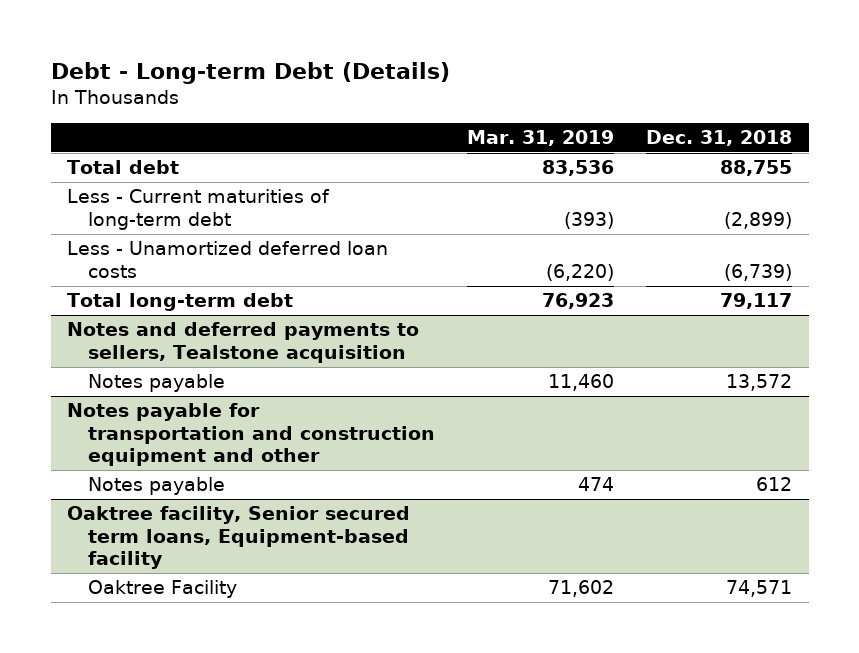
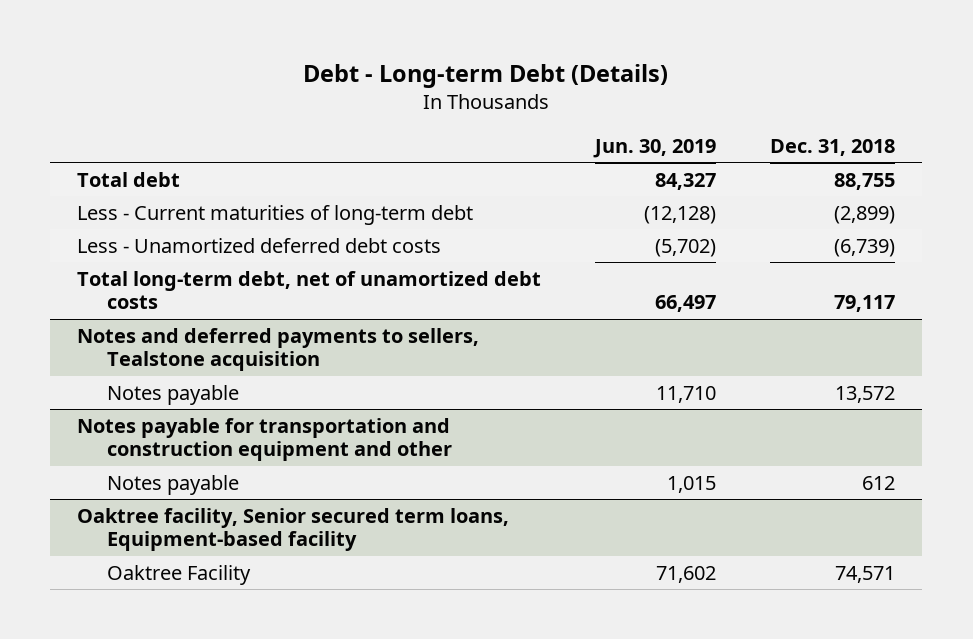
[466,130,614,147] Mar. 31, 2019 -> none
none -> [593,139,717,159] Jun. 30, 2019
[66,241,388,278] Less - Unamortized deferred loan costs -> [77,237,442,253] Less - Unamortized deferred debt costs
[66,293,293,312] Total long-term debt -> [77,270,542,310] Total long-term debt, net of unamortized debt costs

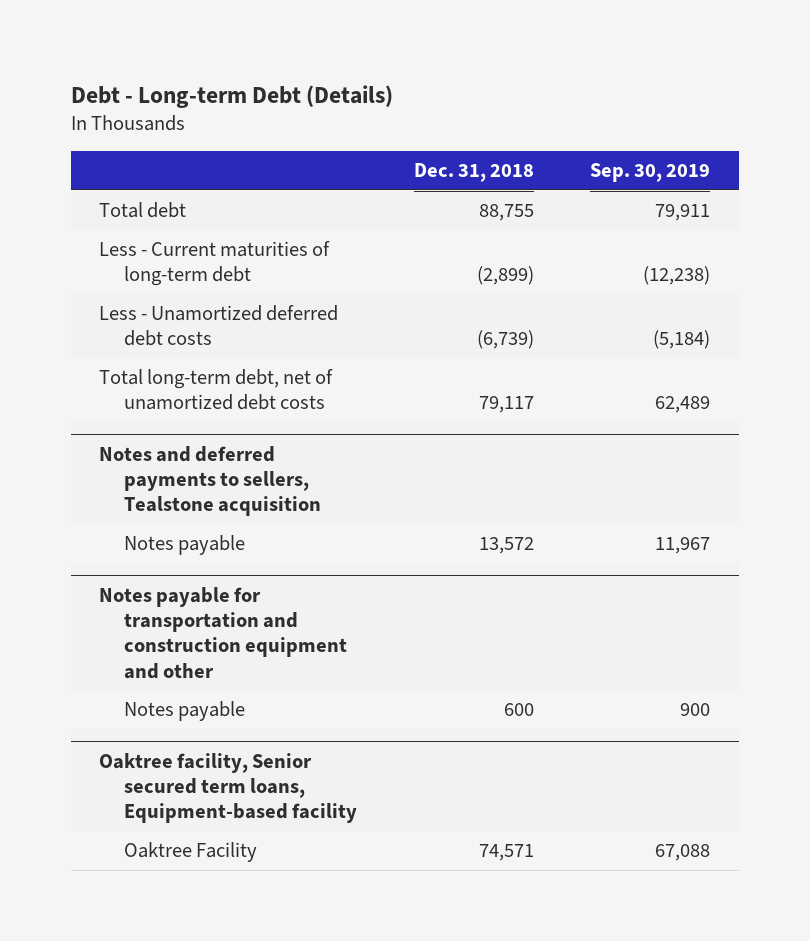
[593,139,717,159] Jun. 30, 2019 -> none
none -> [590,162,711,182] Sep. 30, 2019
[862,475,896,490] 612 -> [503,703,534,717] 600

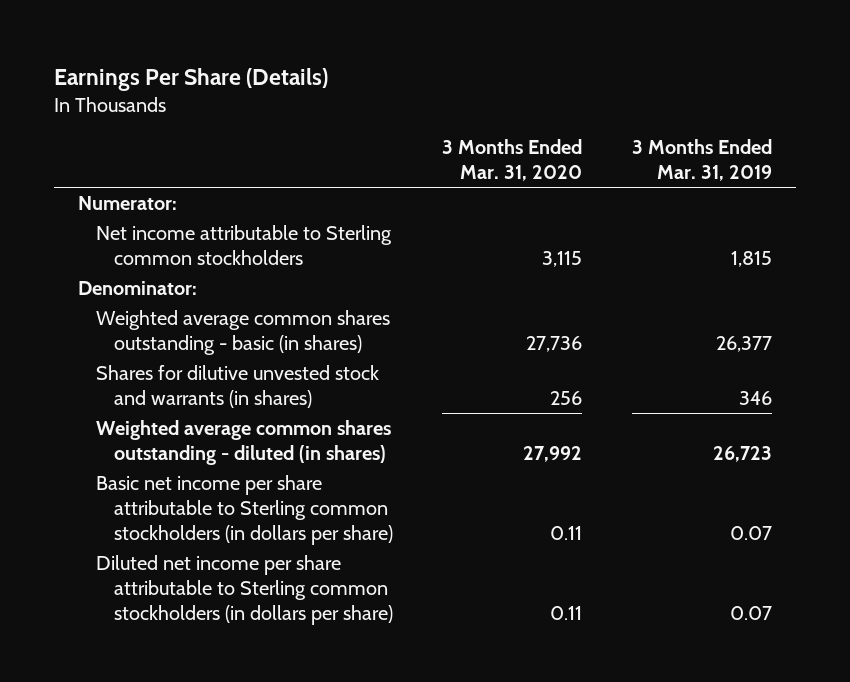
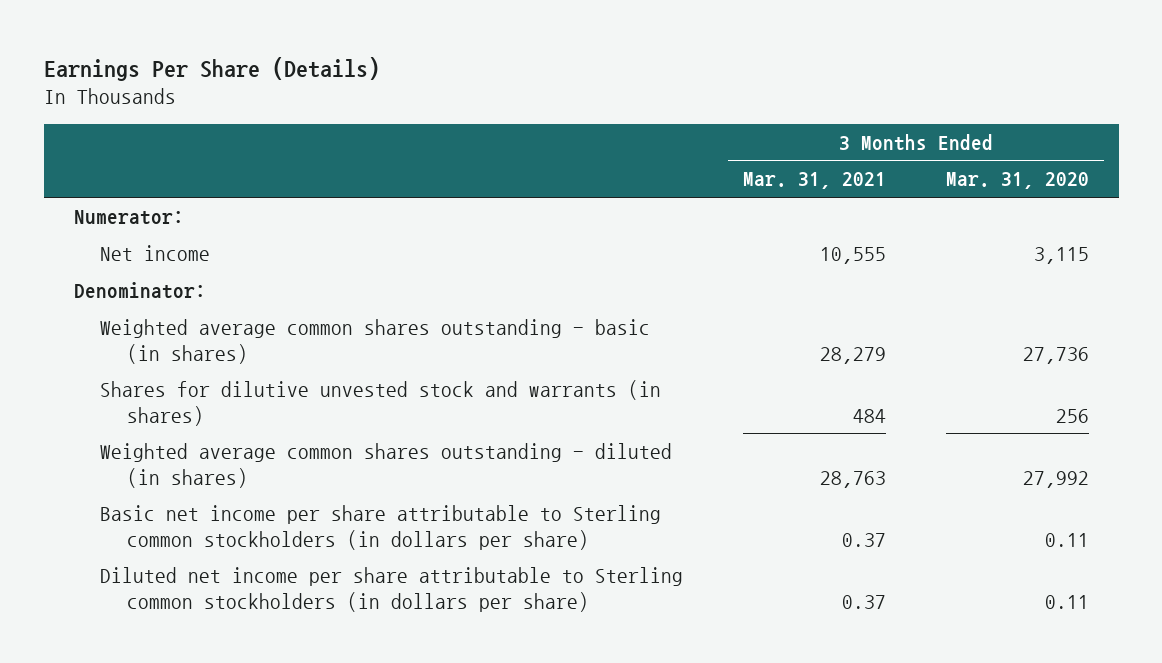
[631,139,772,182] 3 Months Ended Mar. 31, 2019 -> none
none -> [743,172,887,190] Mar. 31, 2021
[96,225,393,265] Net income attributable to Sterling common stockholders -> [100,244,211,261] Net income

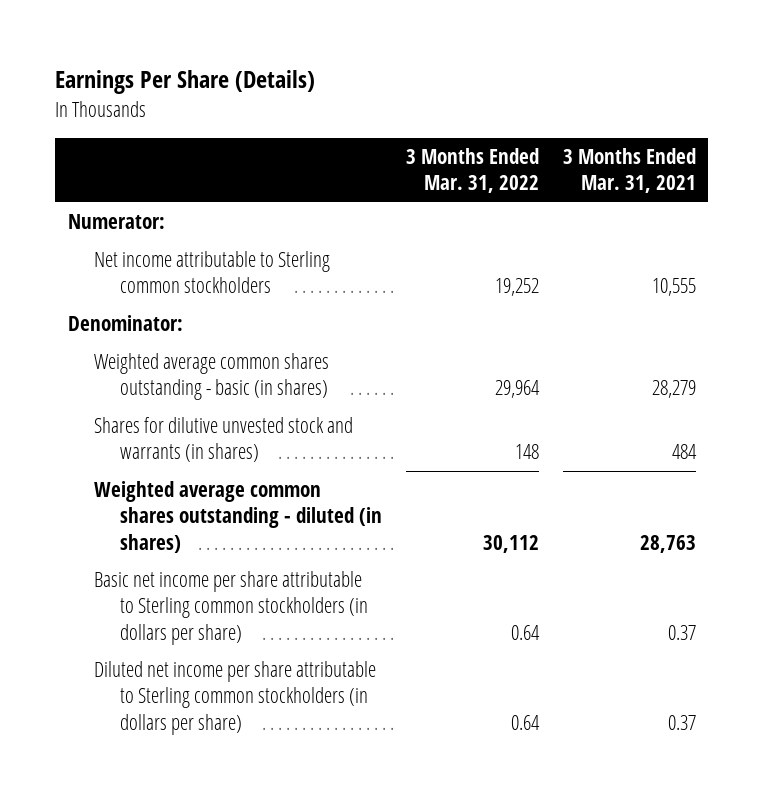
[945,172,1089,190] Mar. 31, 2020 -> none
none -> [406,148,540,194] 3 Months Ended Mar. 31, 2022
[100,244,211,261] Net income -> [93,251,330,294] Net income attributable to Sterling common stockholders

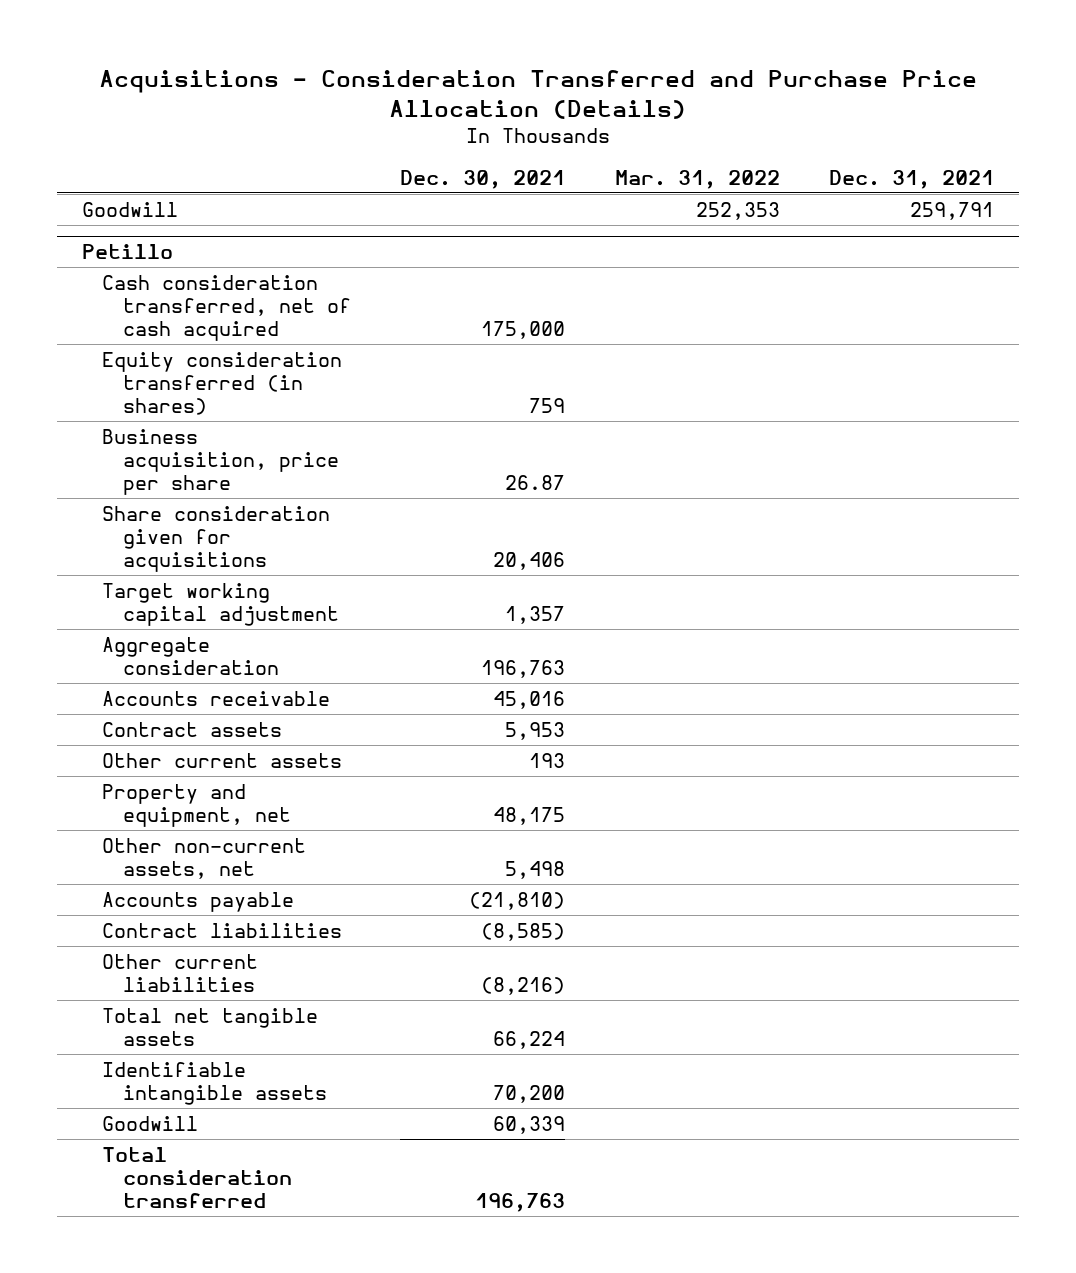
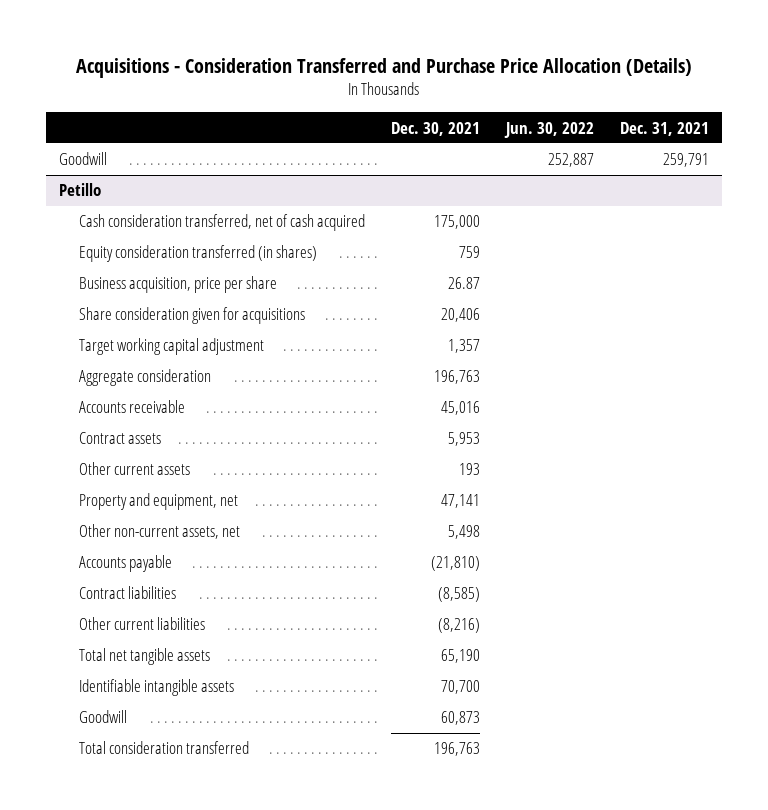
[614,169,780,189] Mar. 31, 2022 -> none
none -> [504,121,595,138] Jun. 30, 2022
[493,806,566,825] 48,175 -> [441,494,481,509] 47,141
[493,1030,566,1049] 66,224 -> [441,649,481,664] 65,190
[493,1084,566,1103] 70,200 -> [441,680,481,695] 70,700
[493,1115,566,1134] 60,339 -> [441,711,481,726] 60,873

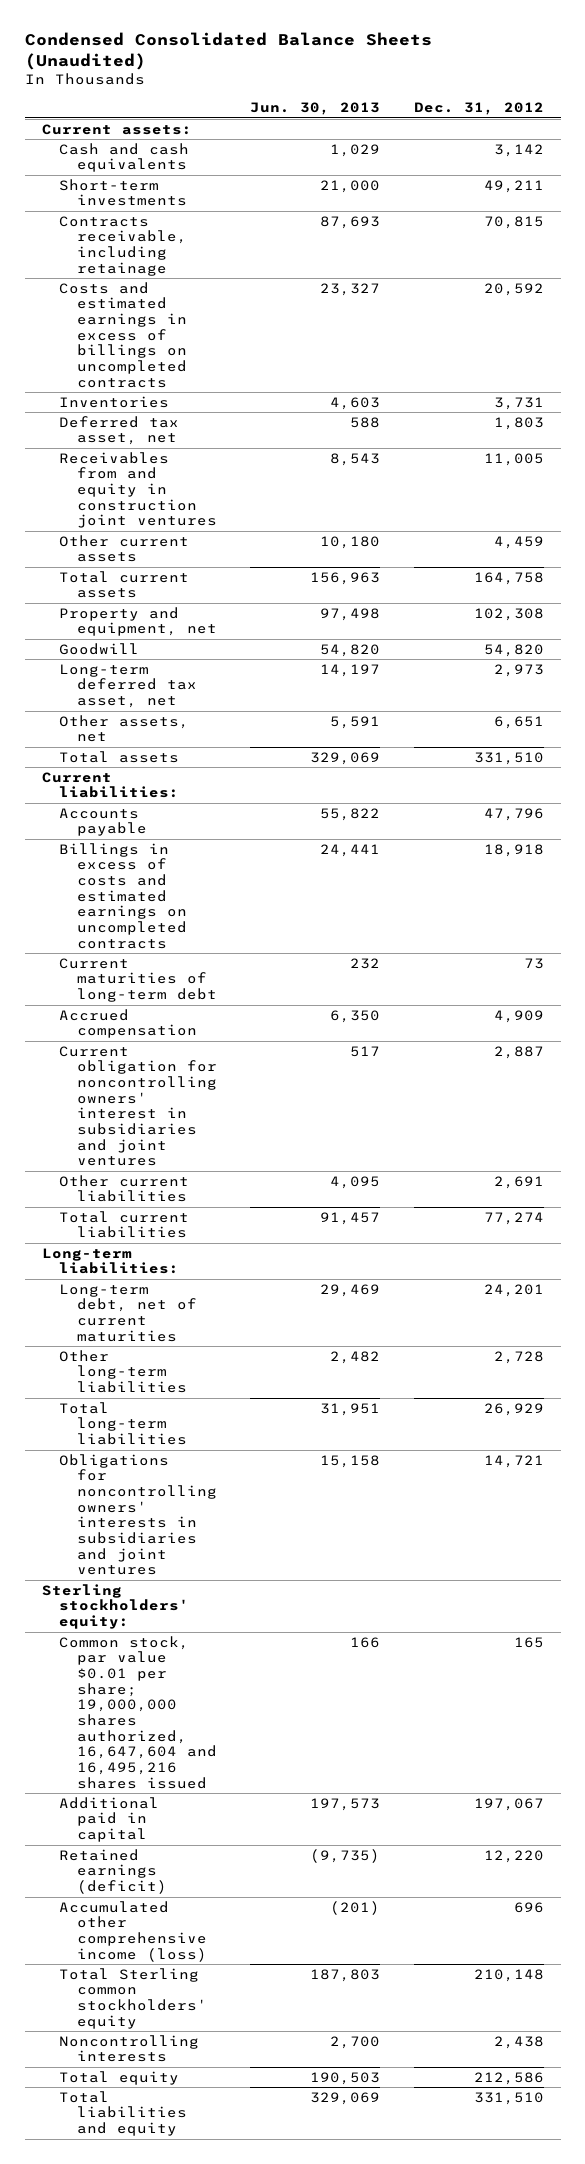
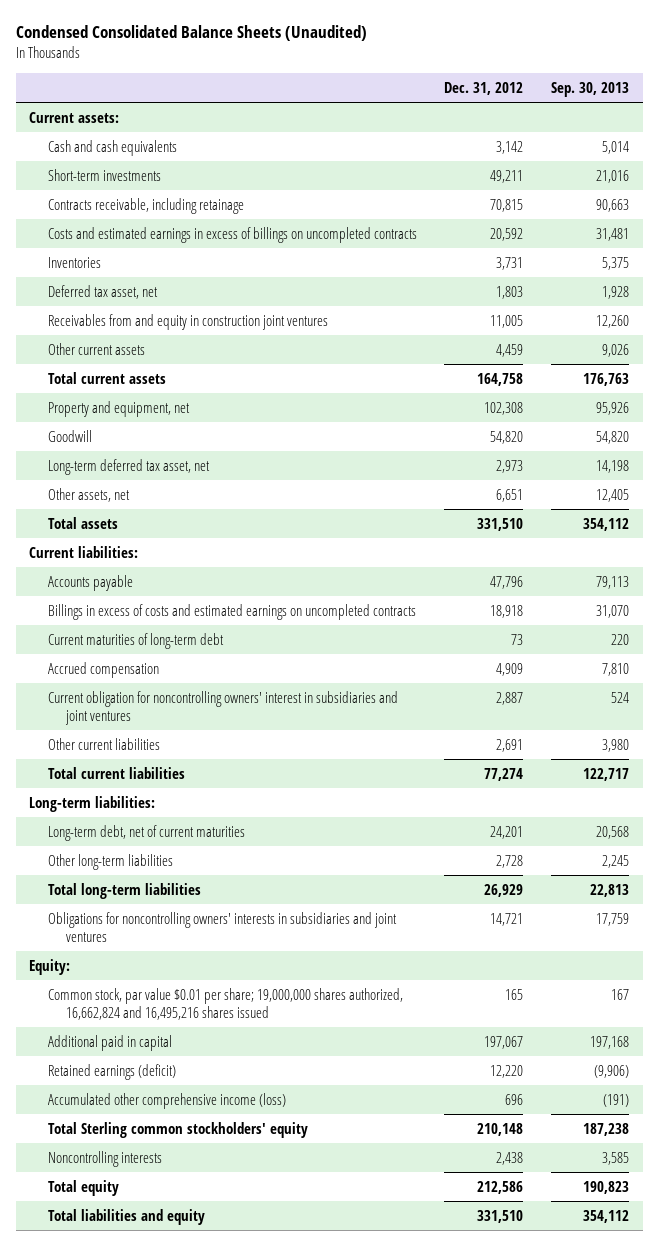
[250,102,381,116] Jun. 30, 2013 -> none
none -> [551,81,630,97] Sep. 30, 2013
[41,1583,190,1630] Sterling stockholders' equity: -> none
none -> [29,958,71,975] Equity:
[59,1635,217,1789] Common stock, par value $0.01 per share; 19,000,000 shares authorized, 16,647,604 and 16,495,216 shares issued -> [47,987,403,1020] Common stock, par value $0.01 per share; 19,000,000 shares authorized, 16,662,824 and 16,495,216 shares issued

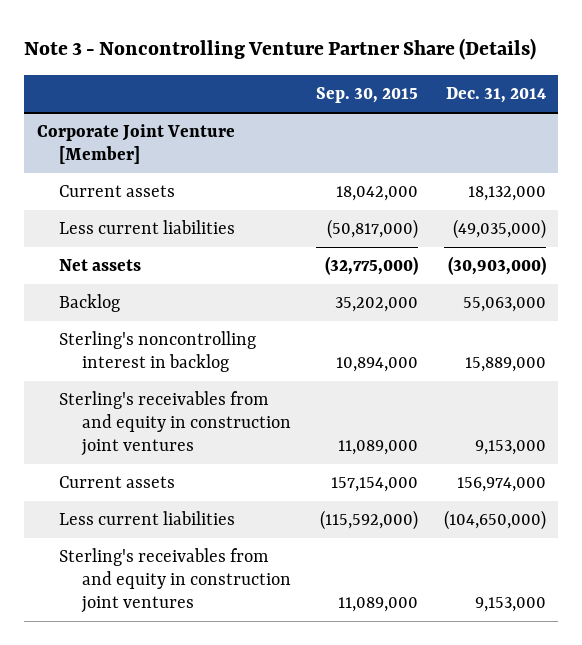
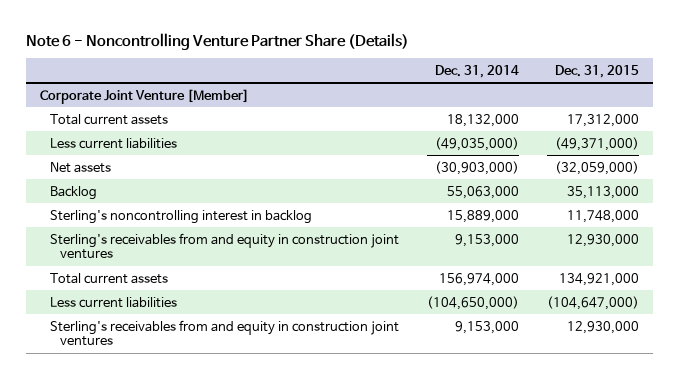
[24,38,537,61] Note 3 - Noncontrolling Venture Partner Share (Details) -> [26,32,410,50] Note 6 - Noncontrolling Venture Partner Share (Details)
[316,87,419,104] Sep. 30, 2015 -> none
none -> [555,64,640,78] Dec. 31, 2015
[59,185,176,198] Current assets -> [50,113,169,125] Total current assets
[59,476,176,489] Current assets -> [50,272,169,284] Total current assets

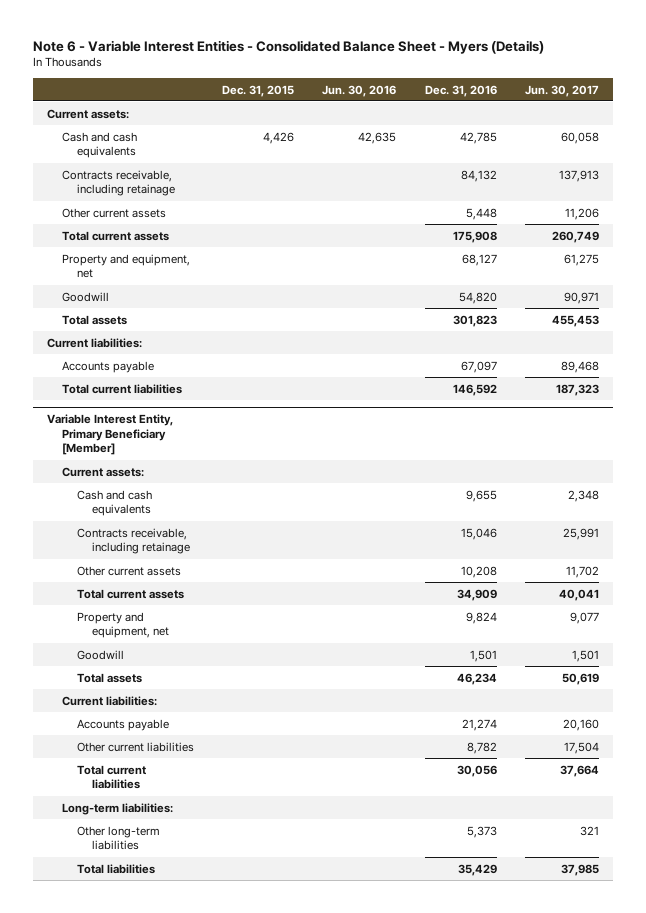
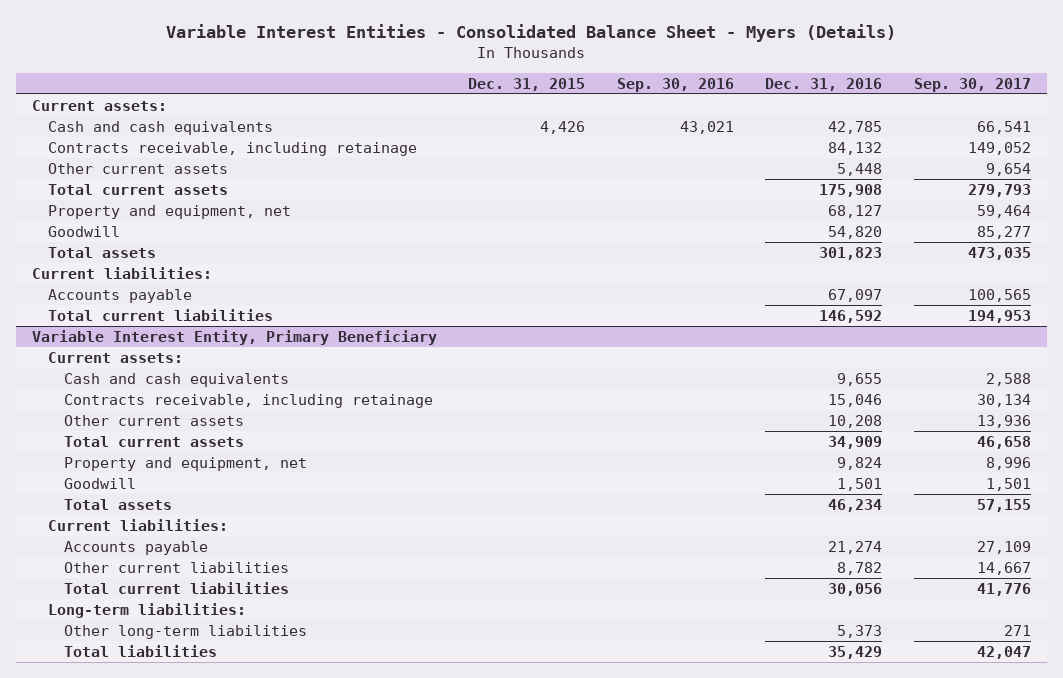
[32,39,544,54] Note 6 - Variable Interest Entities - Consolidated Balance Sheet - Myers (Details) -> [166,24,897,43] Variable Interest Entities - Consolidated Balance Sheet - Myers (Details)
[322,84,397,97] Jun. 30, 2016 -> none
[524,84,599,97] Jun. 30, 2017 -> none
none -> [616,77,734,92] Sep. 30, 2016
none -> [914,77,1032,92] Sep. 30, 2017
[46,413,173,456] Variable Interest Entity, Primary Beneficiary [Member] -> [31,329,437,345] Variable Interest Entity, Primary Beneficiary

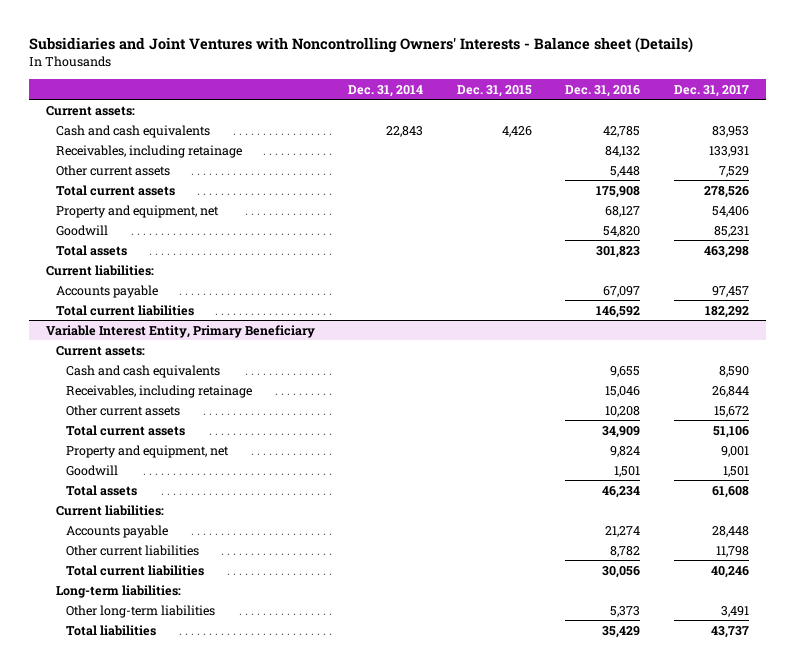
[166,24,897,43] Variable Interest Entities - Consolidated Balance Sheet - Myers (Details) -> [29,36,694,53] Subsidiaries and Joint Ventures with Noncontrolling Owners' Interests - Balance sheet (Details)
[616,77,734,92] Sep. 30, 2016 -> none
[914,77,1032,92] Sep. 30, 2017 -> none
none -> [348,84,424,97] Dec. 31, 2014
none -> [673,84,749,97] Dec. 31, 2017
[48,141,418,156] Contracts receivable, including retainage -> [56,144,243,158] Receivables, including retainage
[64,393,434,408] Contracts receivable, including retainage -> [66,384,253,398] Receivables, including retainage

